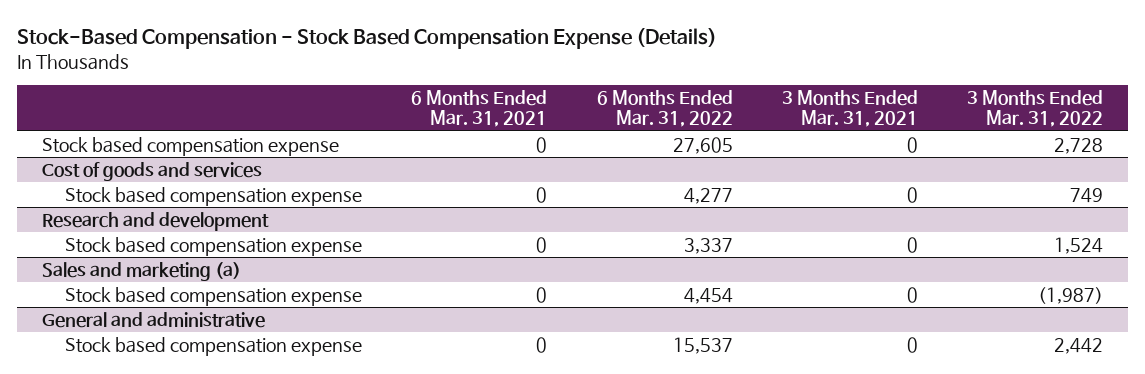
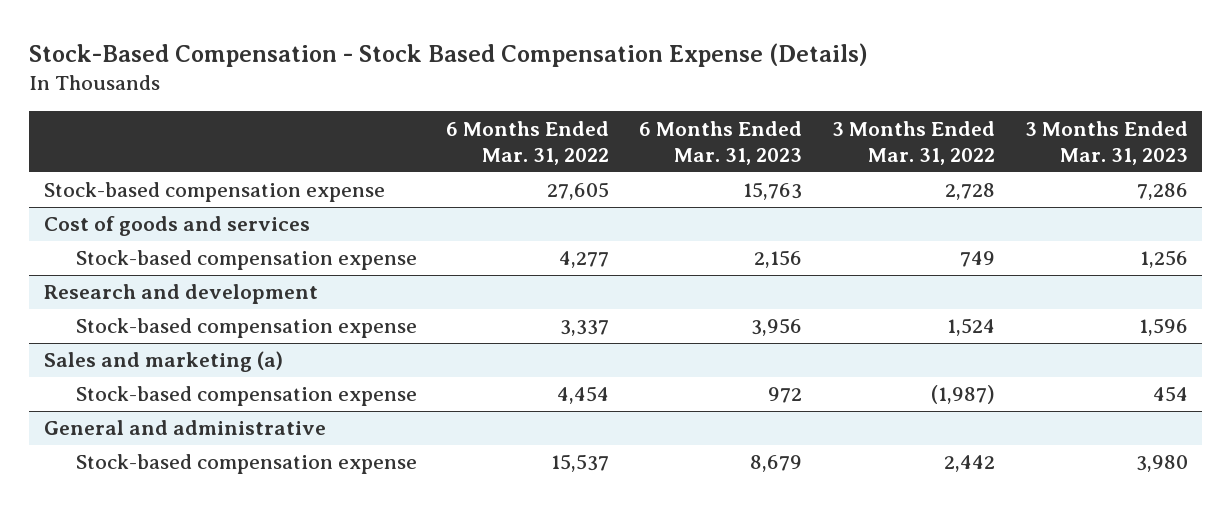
[411,90,548,128] 6 Months Ended Mar. 31, 2021 -> none
[781,90,918,128] 3 Months Ended Mar. 31, 2021 -> none
none -> [639,120,803,165] 6 Months Ended Mar. 31, 2023
none -> [1024,120,1188,165] 3 Months Ended Mar. 31, 2023
[41,136,339,156] Stock based compensation expense -> [44,182,386,203] Stock-based compensation expense
[64,186,362,206] Stock based compensation expense -> [75,250,417,271] Stock-based compensation expense
[64,236,362,256] Stock based compensation expense -> [75,318,417,339] Stock-based compensation expense
[64,286,362,306] Stock based compensation expense -> [75,386,417,407] Stock-based compensation expense
[64,336,362,356] Stock based compensation expense -> [75,454,417,475] Stock-based compensation expense

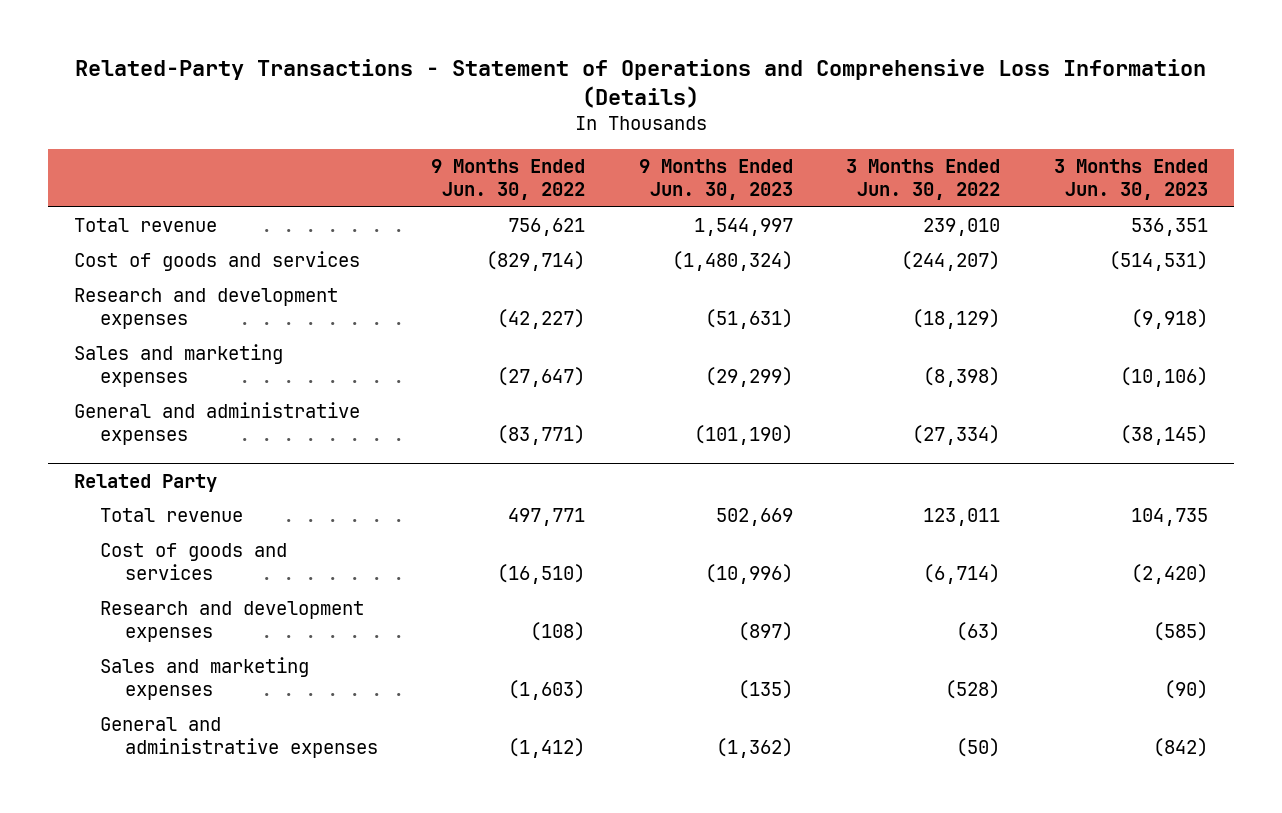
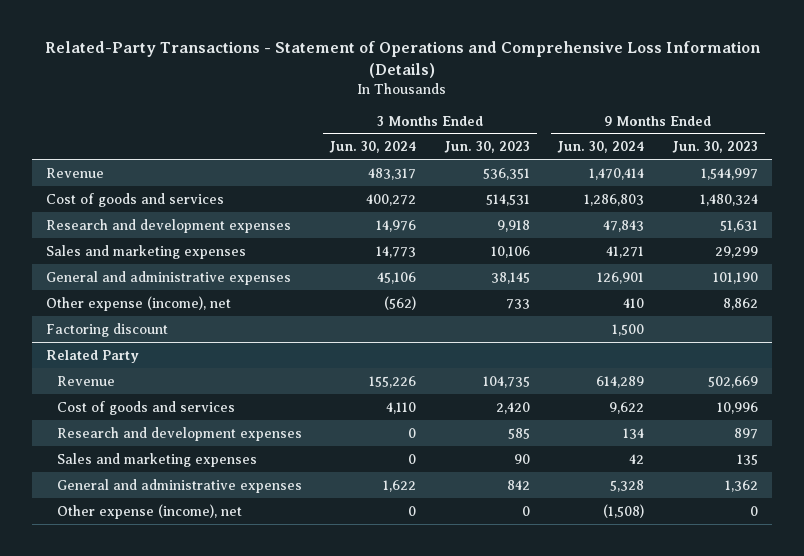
[431,158,586,201] 9 Months Ended Jun. 30, 2022 -> none
[846,158,1001,201] 3 Months Ended Jun. 30, 2022 -> none
none -> [329,141,417,154] Jun. 30, 2024
none -> [557,141,645,154] Jun. 30, 2024
[74,218,218,233] Total revenue -> [45,167,104,178] Revenue
[671,251,793,272] (1,480,324) -> [699,193,758,206] 1,480,324
[1108,251,1208,272] (514,531) -> [485,193,530,206] 514,531
[704,309,793,330] (51,631) -> [719,219,758,232] 51,631
[1130,309,1208,330] (9,918) -> [496,219,530,232] 9,918
[704,367,793,388] (29,299) -> [714,245,758,258] 29,299
[1119,367,1208,388] (10,106) -> [490,245,530,258] 10,106
[693,425,793,446] (101,190) -> [712,271,758,284] 101,190
[1119,425,1208,446] (38,145) -> [490,271,530,284] 38,145
none -> [45,295,231,311] Other expense (income), net
none -> [45,322,168,337] Factoring discount
[99,508,243,523] Total revenue -> [56,375,115,386] Revenue
[704,564,793,585] (10,996) -> [716,401,758,414] 10,996
[1130,564,1208,585] (2,420) -> [495,401,530,414] 2,420
[737,622,793,642] (897) -> [733,427,758,439] 897
[1152,622,1208,642] (585) -> [507,427,530,439] 585
[737,680,793,700] (135) -> [736,453,758,465] 135
[1163,680,1208,700] (90) -> [513,453,530,464] 90
[715,738,793,759] (1,362) -> [724,479,758,492] 1,362
[1152,738,1208,758] (842) -> [506,479,530,490] 842
none -> [56,503,242,519] Other expense (income), net

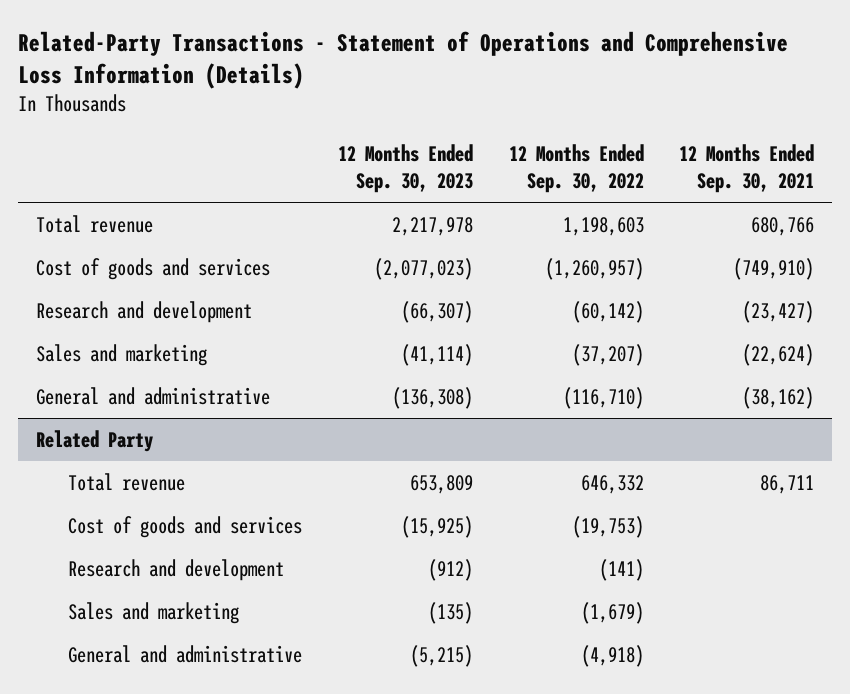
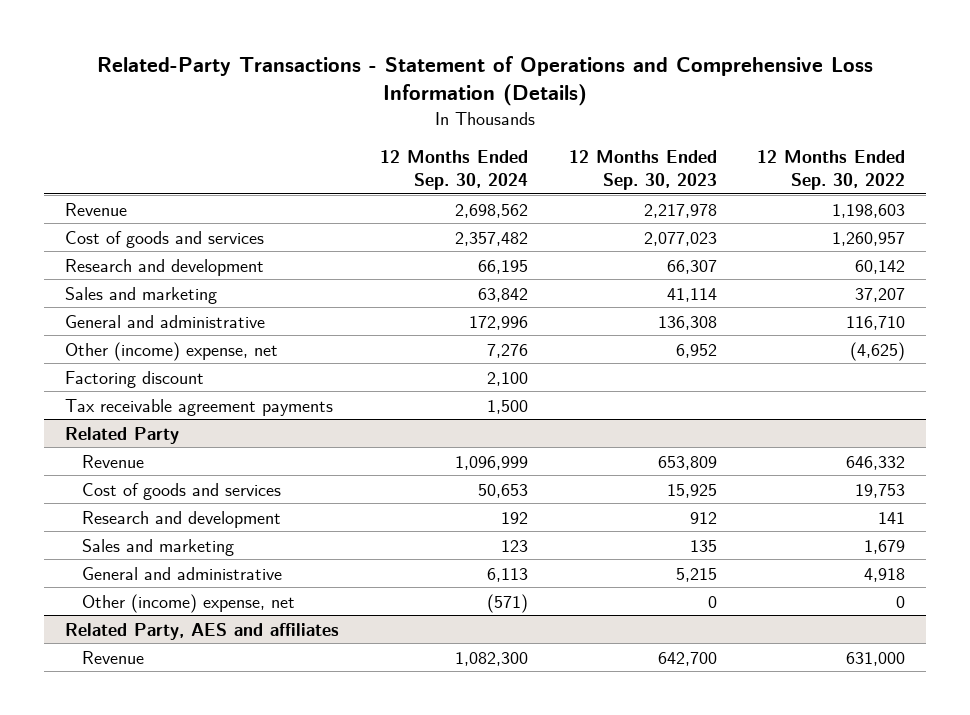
[679,144,815,194] 12 Months Ended Sep. 30, 2021 -> none
none -> [379,150,528,190] 12 Months Ended Sep. 30, 2024
[36,214,154,233] Total revenue -> [64,202,127,216] Revenue
[373,257,473,280] (2,077,023) -> [643,231,717,246] 2,077,023
[544,257,644,280] (1,260,957) -> [832,231,906,246] 1,260,957
[400,300,473,323] (66,307) -> [666,259,717,274] 66,307
[571,300,644,323] (60,142) -> [855,259,906,274] 60,142
[400,343,473,366] (41,114) -> [666,287,717,302] 41,114
[571,343,644,366] (37,207) -> [855,287,906,302] 37,207
[391,386,473,409] (136,308) -> [657,315,717,330] 136,308
[562,386,644,409] (116,710) -> [846,315,906,330] 116,710
none -> [64,341,278,361] Other (income) expense, net
none -> [64,370,204,388] Factoring discount
none -> [64,398,333,416] Tax receivable agreement payments
[68,472,186,491] Total revenue -> [82,454,145,468] Revenue
[400,515,473,538] (15,925) -> [666,483,717,498] 15,925
[571,515,644,538] (19,753) -> [855,483,906,498] 19,753
[427,558,473,581] (912) -> [689,511,717,524] 912
[598,558,644,581] (141) -> [878,511,906,524] 141
[427,601,473,624] (135) -> [689,539,717,552] 135
[580,601,644,624] (1,679) -> [864,539,906,554] 1,679
[409,644,473,667] (5,215) -> [675,567,717,582] 5,215
[580,644,644,667] (4,918) -> [864,567,906,582] 4,918
none -> [82,593,296,613] Other (income) expense, net
none -> [64,622,339,640] Related Party, AES and affiliates
none -> [82,650,145,664] Revenue

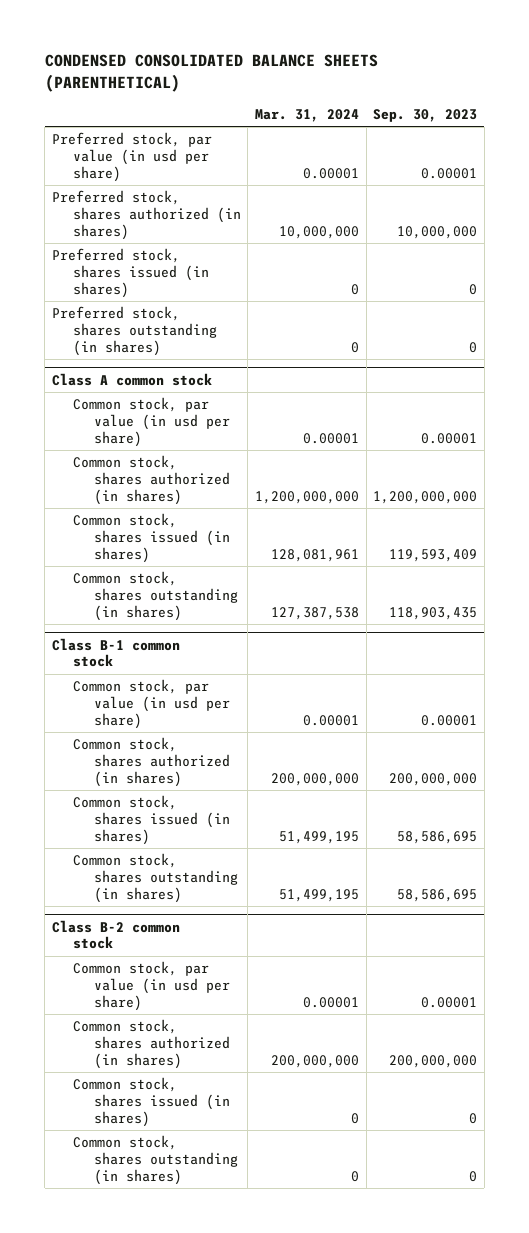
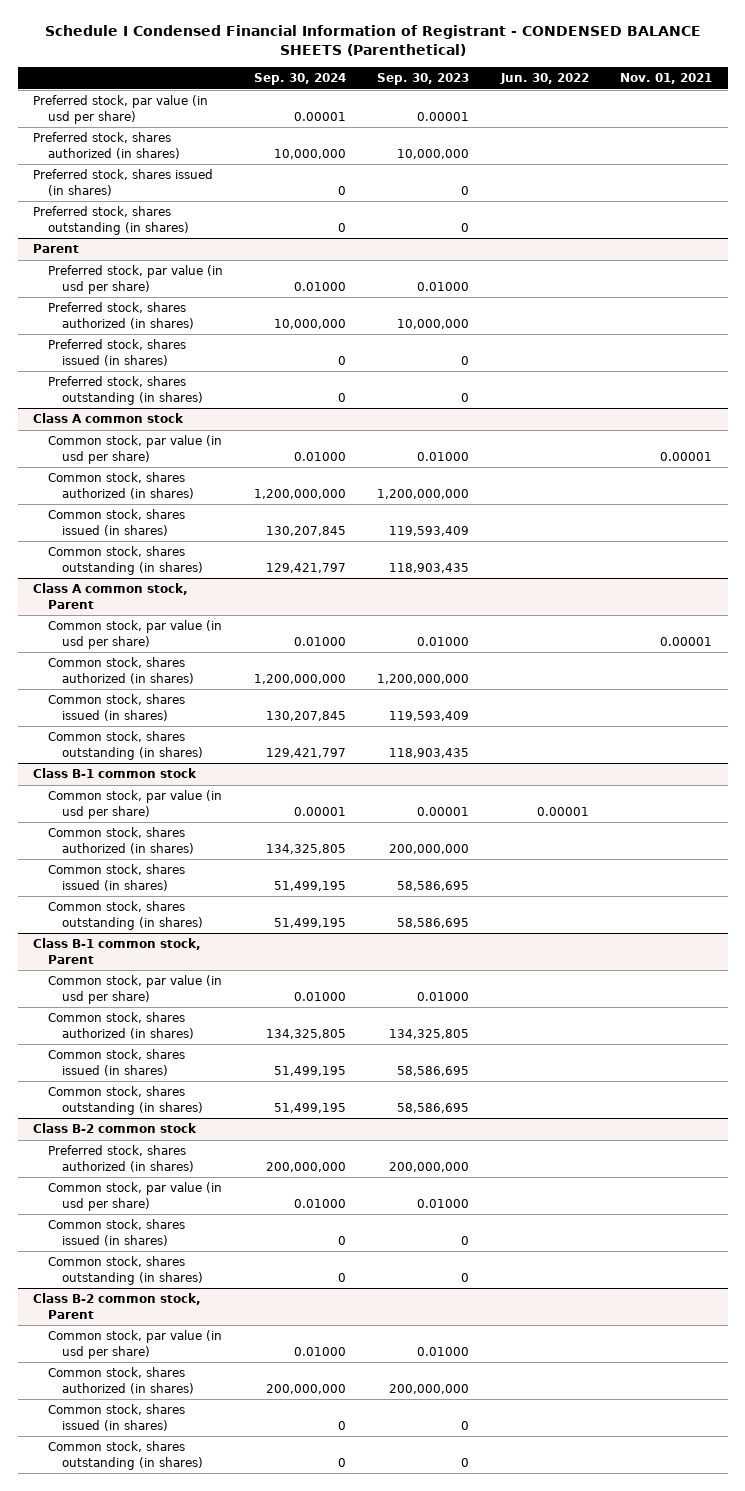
[44,54,378,93] CONDENSED CONSOLIDATED BALANCE SHEETS (PARENTHETICAL) -> [44,25,701,57] Schedule I Condensed Financial Information of Registrant - CONDENSED BALANCE SHEETS (Parenthetical)
[254,109,359,123] Mar. 31, 2024 -> none
none -> [254,73,347,86] Sep. 30, 2024
none -> [499,73,589,85] Jun. 30, 2022
none -> [619,73,712,85] Nov. 01, 2021
none -> [33,244,80,254] Parent
none -> [47,265,223,294] Preferred stock, par value (in usd per share)
none -> [47,302,195,329] Preferred stock, shares authorized (in shares)
none -> [47,339,186,366] Preferred stock, shares issued (in shares)
none -> [47,376,204,405] Preferred stock, shares outstanding (in shares)
[421,432,478,444] 0.00001 -> [417,451,470,461] 0.01000
none -> [33,583,189,609] Class A common stock, Parent
none -> [47,620,222,649] Common stock, par value (in usd per share)
none -> [47,657,195,684] Common stock, shares authorized (in shares)
none -> [47,694,185,721] Common stock, shares issued (in shares)
none -> [47,731,204,760] Common stock, shares outstanding (in shares)
none -> [33,938,202,964] Class B-1 common stock, Parent
none -> [47,975,222,1004] Common stock, par value (in usd per share)
none -> [47,1012,195,1039] Common stock, shares authorized (in shares)
none -> [47,1049,185,1076] Common stock, shares issued (in shares)
none -> [47,1086,204,1115] Common stock, shares outstanding (in shares)
none -> [47,1145,195,1172] Preferred stock, shares authorized (in shares)
[421,996,478,1008] 0.00001 -> [417,1198,470,1208] 0.01000
none -> [47,1219,185,1246] Common stock, shares issued (in shares)
none -> [47,1256,204,1285] Common stock, shares outstanding (in shares)
none -> [33,1293,202,1319] Class B-2 common stock, Parent
none -> [47,1330,222,1359] Common stock, par value (in usd per share)

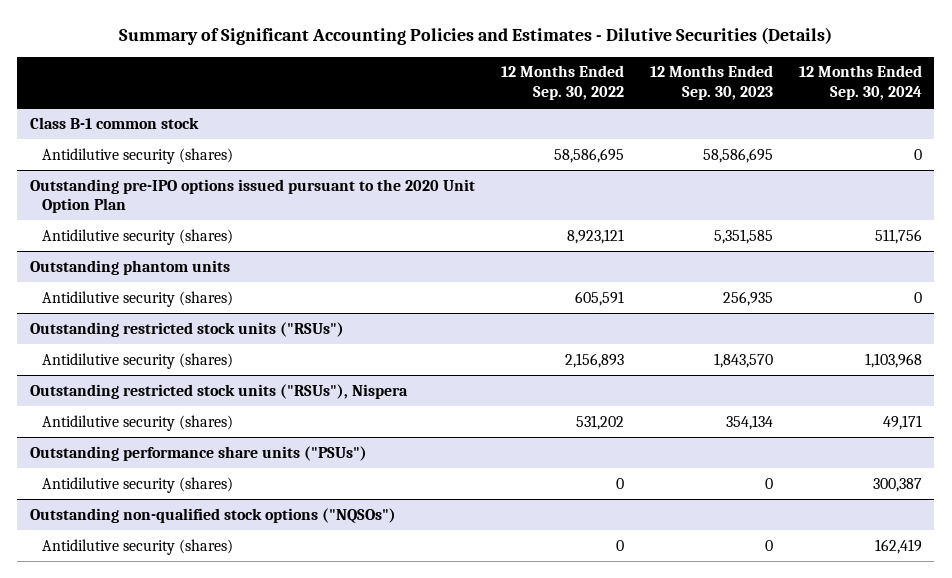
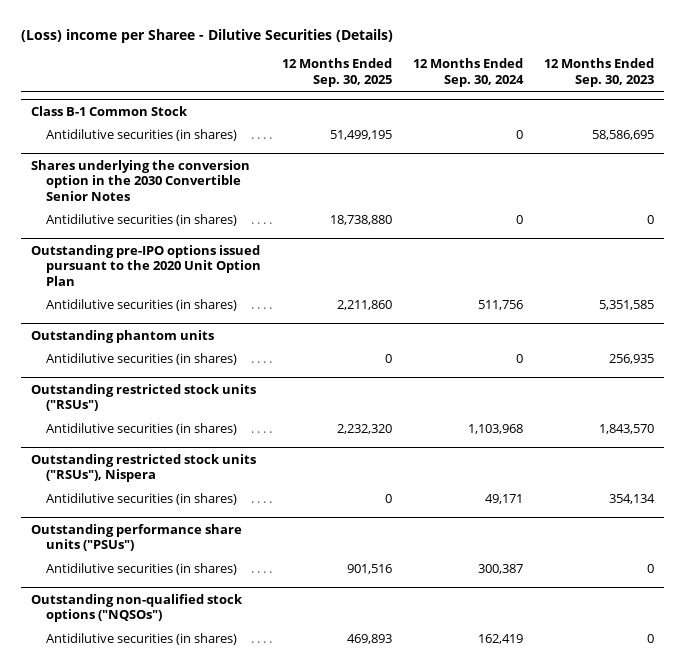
[118,27,832,46] Summary of Significant Accounting Policies and Estimates - Dilutive Securities (Details) -> [20,29,393,44] (Loss) income per Sharee - Dilutive Securities (Details)
[501,65,625,100] 12 Months Ended Sep. 30, 2022 -> none
none -> [282,58,393,87] 12 Months Ended Sep. 30, 2025
[30,116,200,129] Class B-1 common stock -> [31,105,189,116] Class B-1 Common Stock
[42,147,234,164] Antidilutive security (shares) -> [46,128,238,141] Antidilutive securities (in shares)
none -> [31,159,251,201] Shares underlying the conversion option in the 2030 Convertible Senior Notes
none -> [46,213,238,226] Antidilutive securities (in shares)
[42,228,234,245] Antidilutive security (shares) -> [46,298,238,311] Antidilutive securities (in shares)
[42,290,234,307] Antidilutive security (shares) -> [46,352,238,365] Antidilutive securities (in shares)
[42,352,234,369] Antidilutive security (shares) -> [46,422,238,435] Antidilutive securities (in shares)
[42,414,234,431] Antidilutive security (shares) -> [46,492,238,505] Antidilutive securities (in shares)
[42,476,234,493] Antidilutive security (shares) -> [46,562,238,575] Antidilutive securities (in shares)
[42,538,234,555] Antidilutive security (shares) -> [46,632,238,645] Antidilutive securities (in shares)

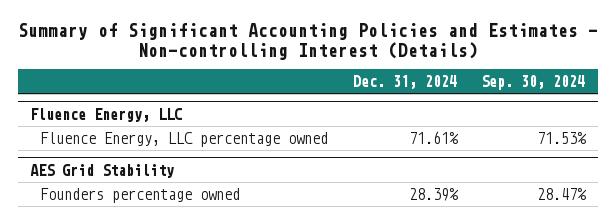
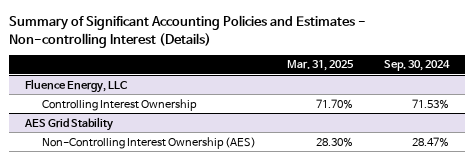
[352,75,457,90] Dec. 31, 2024 -> none
none -> [287,60,355,72] Mar. 31, 2025
[39,131,328,147] Fluence Energy, LLC percentage owned -> [41,98,197,111] Controlling Interest Ownership
[39,187,240,203] Founders percentage owned -> [41,136,256,149] Non-Controlling Interest Ownership (AES)

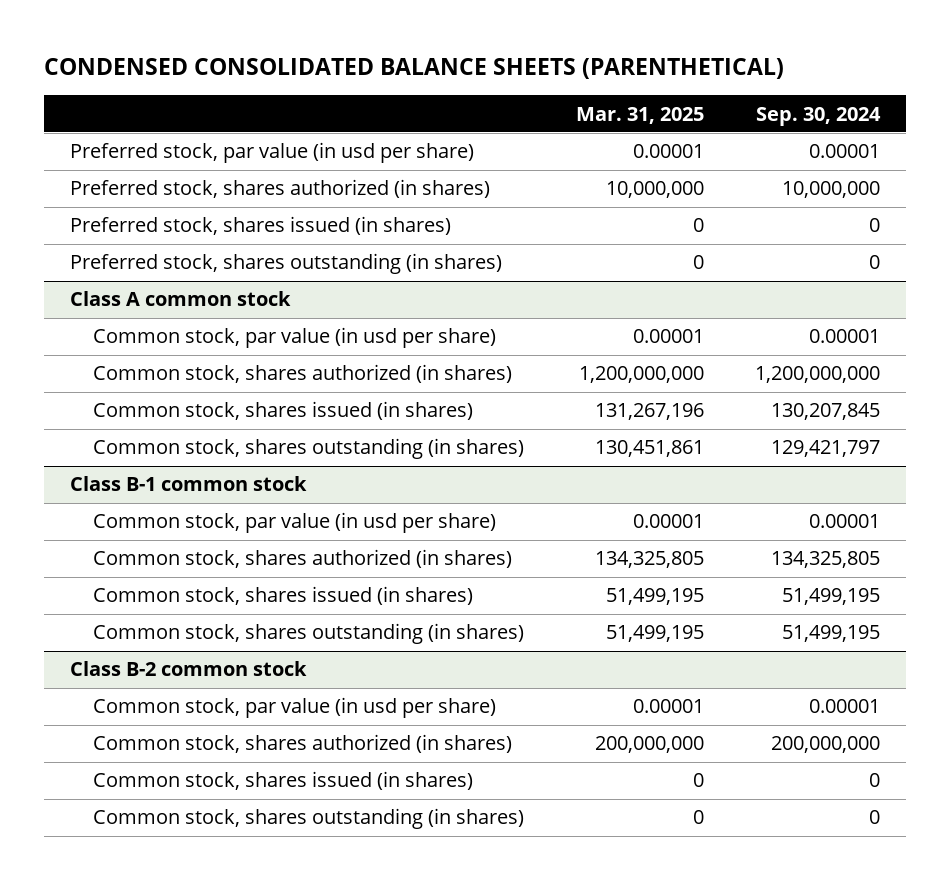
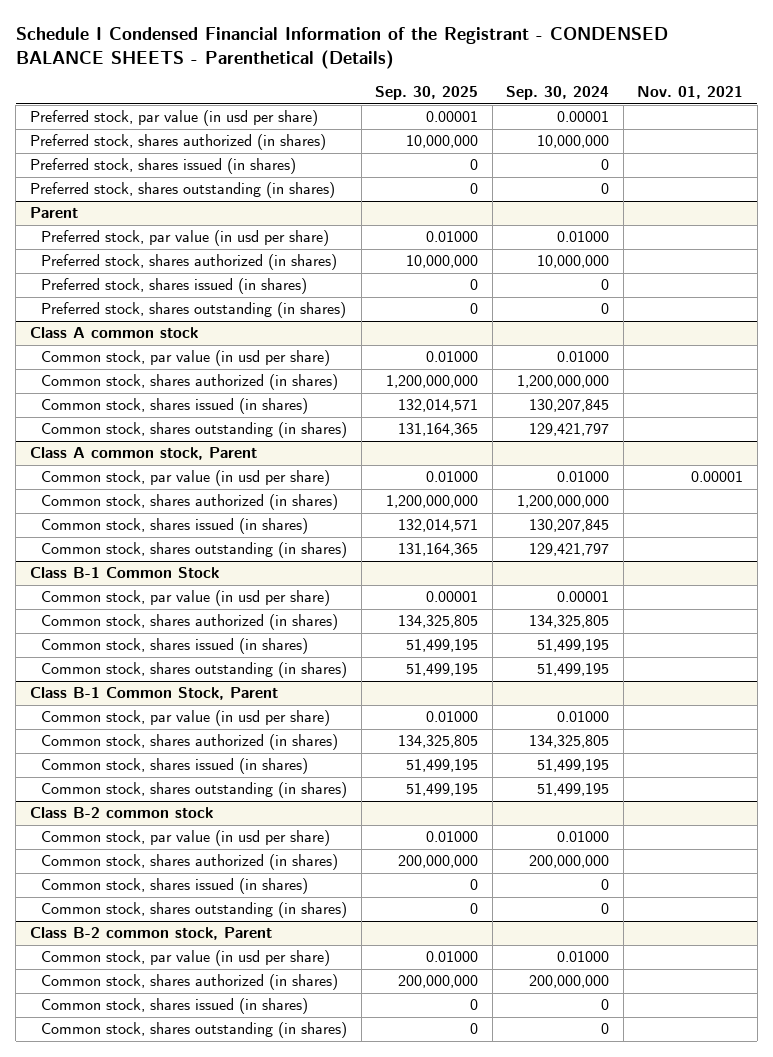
[44,58,785,80] CONDENSED CONSOLIDATED BALANCE SHEETS (PARENTHETICAL) -> [15,26,668,70] Schedule I Condensed Financial Information of the Registrant - CONDENSED BALANCE SHEETS - Parenthetical (Details)
[575,106,704,124] Mar. 31, 2025 -> none
none -> [375,86,479,101] Sep. 30, 2025
none -> [637,86,744,100] Nov. 01, 2021
none -> [29,207,78,219] Parent
none -> [40,230,329,247] Preferred stock, par value (in usd per share)
none -> [40,254,337,271] Preferred stock, shares authorized (in shares)
none -> [40,278,307,295] Preferred stock, shares issued (in shares)
none -> [40,302,346,319] Preferred stock, shares outstanding (in shares)
[809,329,881,344] 0.00001 -> [557,351,610,363] 0.01000
none -> [29,447,257,461] Class A common stock, Parent
none -> [40,470,330,487] Common stock, par value (in usd per share)
none -> [40,494,338,511] Common stock, shares authorized (in shares)
none -> [40,518,308,535] Common stock, shares issued (in shares)
none -> [40,542,347,559] Common stock, shares outstanding (in shares)
[69,476,307,492] Class B-1 common stock -> [29,567,219,579] Class B-1 Common Stock
none -> [29,687,278,701] Class B-1 Common Stock, Parent
none -> [40,710,330,727] Common stock, par value (in usd per share)
none -> [40,734,338,751] Common stock, shares authorized (in shares)
none -> [40,758,308,775] Common stock, shares issued (in shares)
none -> [40,782,347,799] Common stock, shares outstanding (in shares)
[809,699,881,714] 0.00001 -> [557,831,610,843] 0.01000
none -> [29,927,272,941] Class B-2 common stock, Parent
none -> [40,950,330,967] Common stock, par value (in usd per share)
none -> [40,974,338,991] Common stock, shares authorized (in shares)
none -> [40,998,308,1015] Common stock, shares issued (in shares)
none -> [40,1022,347,1039] Common stock, shares outstanding (in shares)

